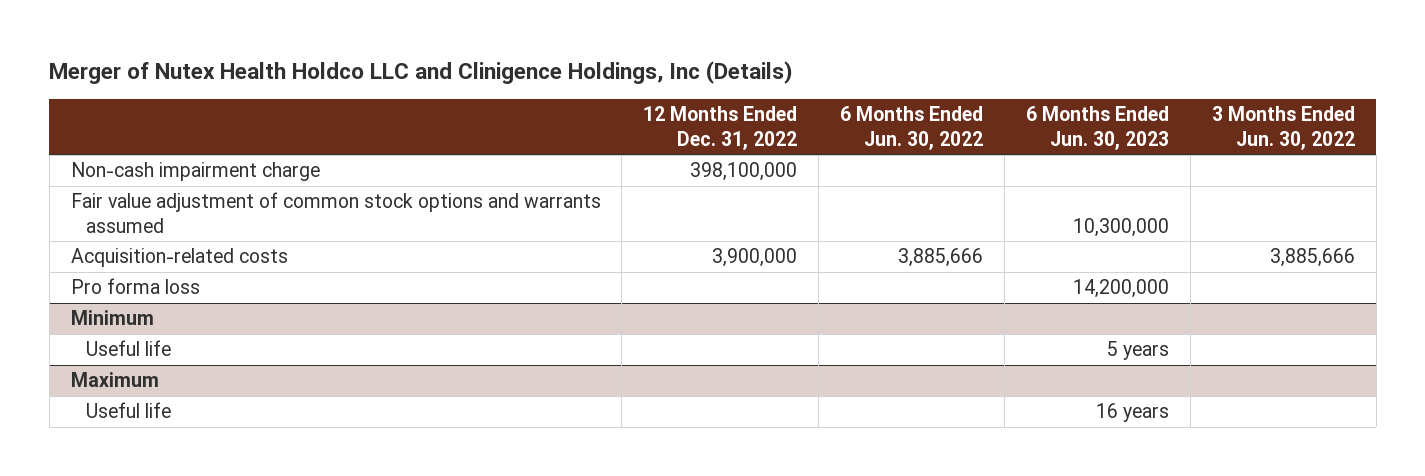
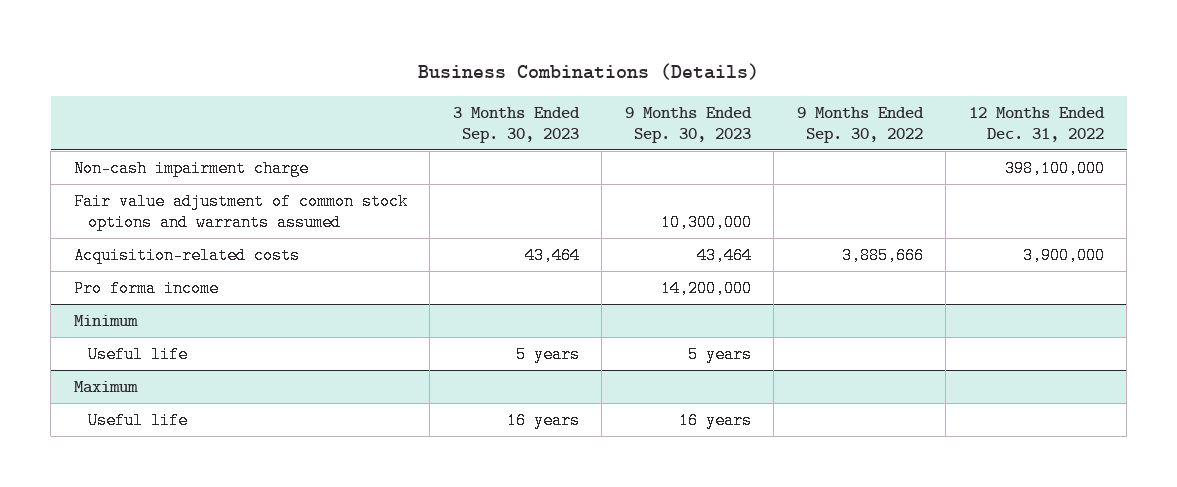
[49,61,794,85] Merger of Nutex Health Holdco LLC and Clinigence Holdings, Inc (Details) -> [417,63,759,81] Business Combinations (Details)
[840,106,984,150] 6 Months Ended Jun. 30, 2022 -> none
[1025,106,1169,150] 6 Months Ended Jun. 30, 2023 -> none
[1211,106,1355,150] 3 Months Ended Jun. 30, 2022 -> none
none -> [452,106,580,143] 3 Months Ended Sep. 30, 2023
none -> [624,106,752,143] 9 Months Ended Sep. 30, 2023
none -> [796,106,924,143] 9 Months Ended Sep. 30, 2022
[70,278,200,295] Pro forma loss -> [73,279,219,297] Pro forma income

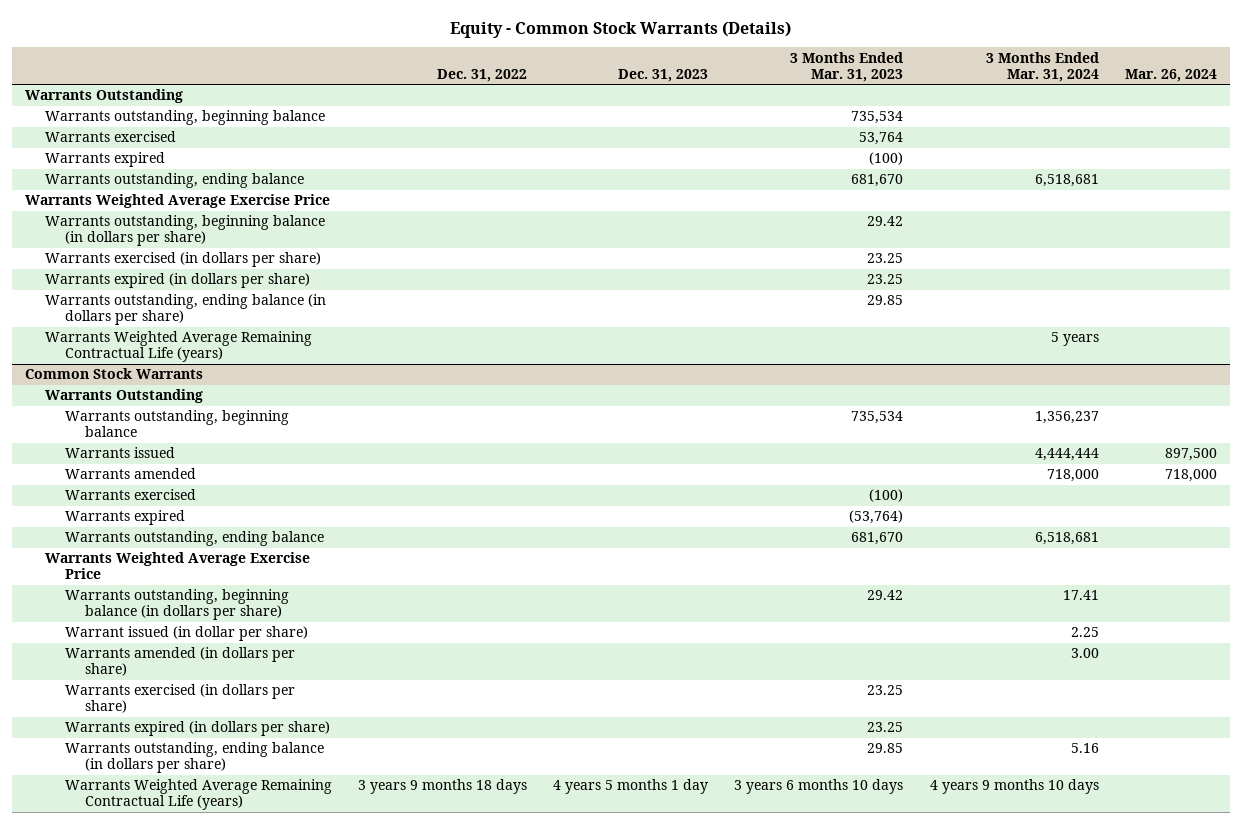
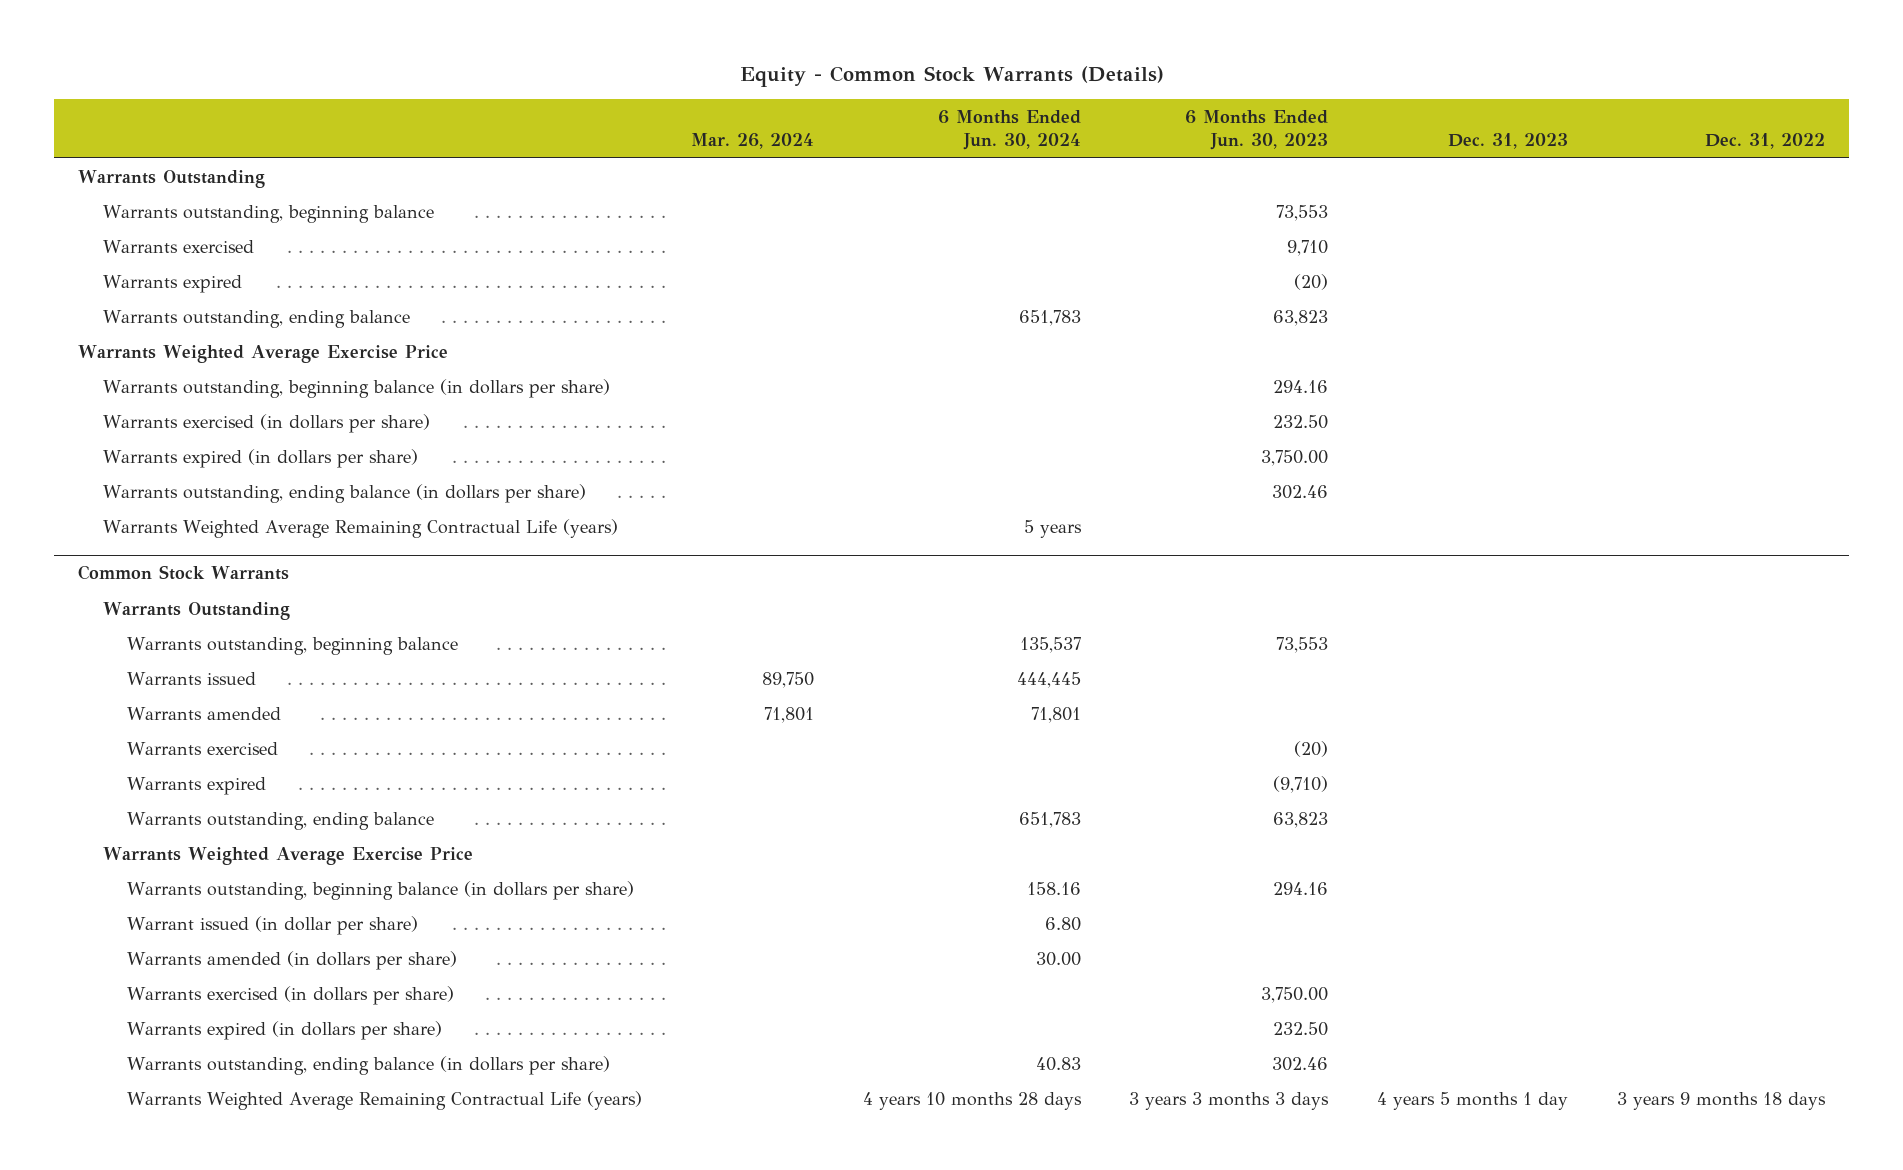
[790,51,904,82] 3 Months Ended Mar. 31, 2023 -> none
[985,51,1099,82] 3 Months Ended Mar. 31, 2024 -> none
none -> [937,110,1081,150] 6 Months Ended Jun. 30, 2024
none -> [1185,110,1329,150] 6 Months Ended Jun. 30, 2023
[1164,448,1217,462] 897,500 -> [761,671,814,688] 89,750
[1164,469,1217,483] 718,000 -> [763,706,814,723] 71,801

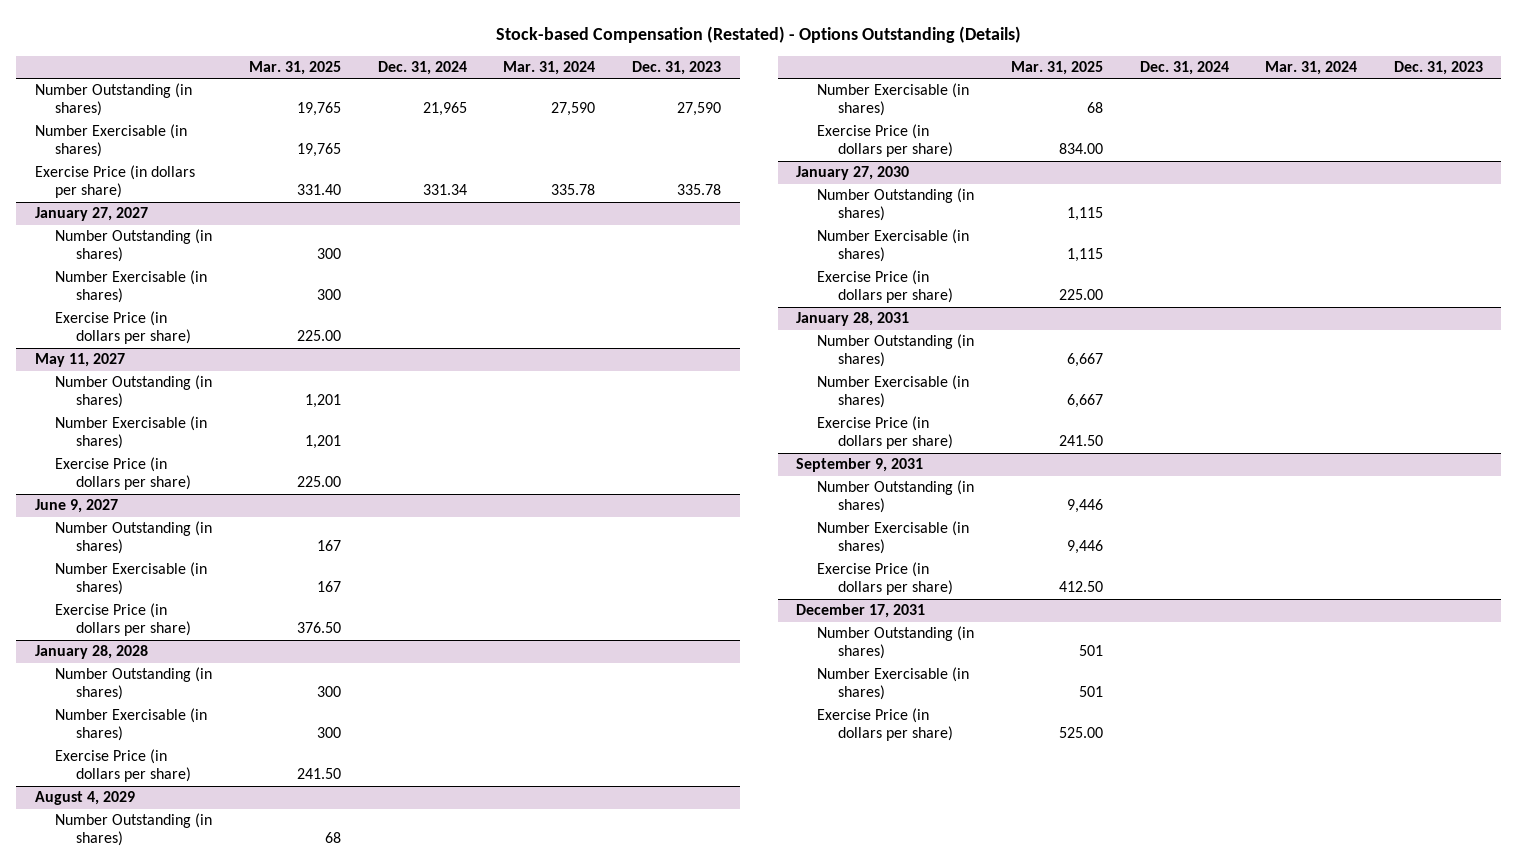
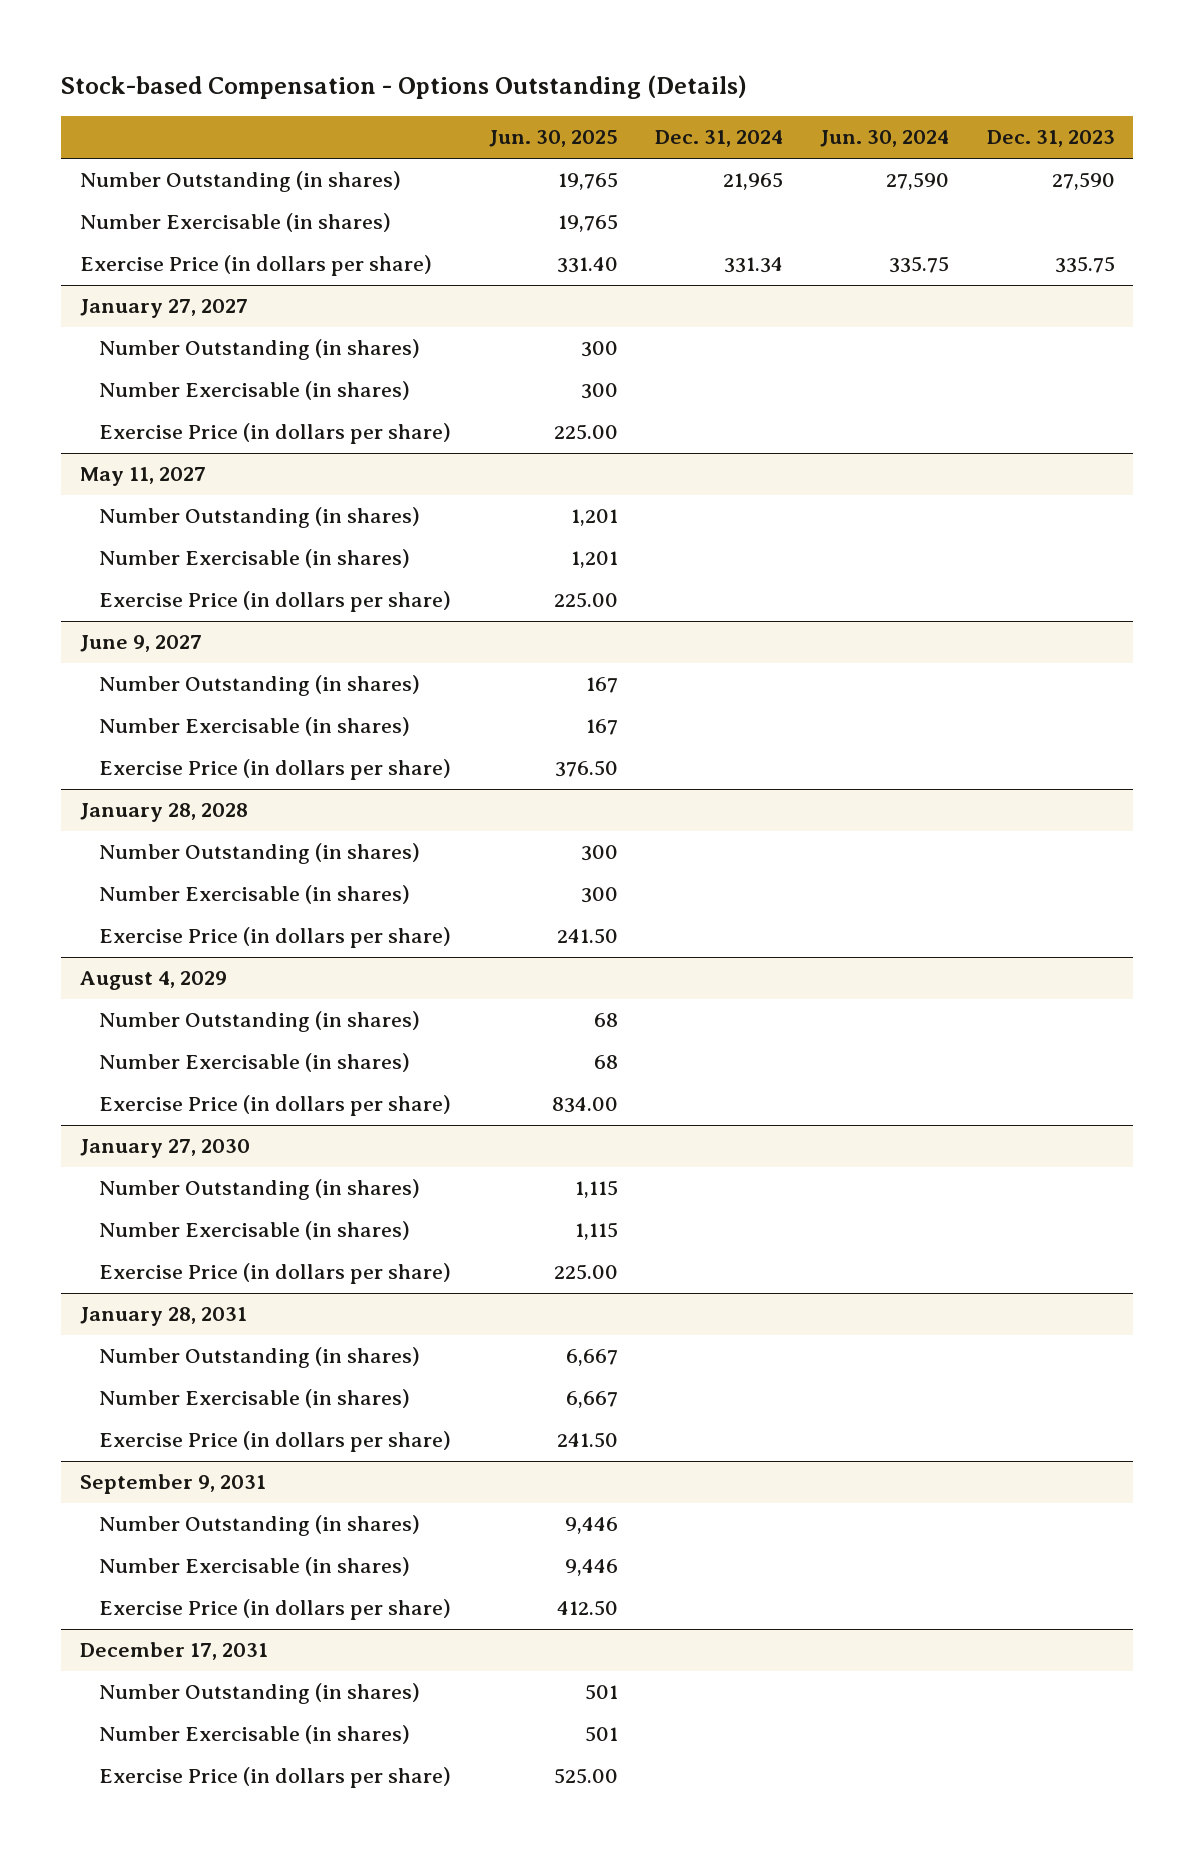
[495,26,1021,44] Stock-based Compensation (Restated) - Options Outstanding (Details) -> [60,75,747,100] Stock-based Compensation - Options Outstanding (Details)
[249,60,342,75] Mar. 31, 2025 -> none
[503,60,596,75] Mar. 31, 2024 -> none
none -> [488,130,618,148] Jun. 30, 2025
none -> [820,130,950,148] Jun. 30, 2024
[677,184,722,196] 335.78 -> [1054,256,1115,274] 335.75

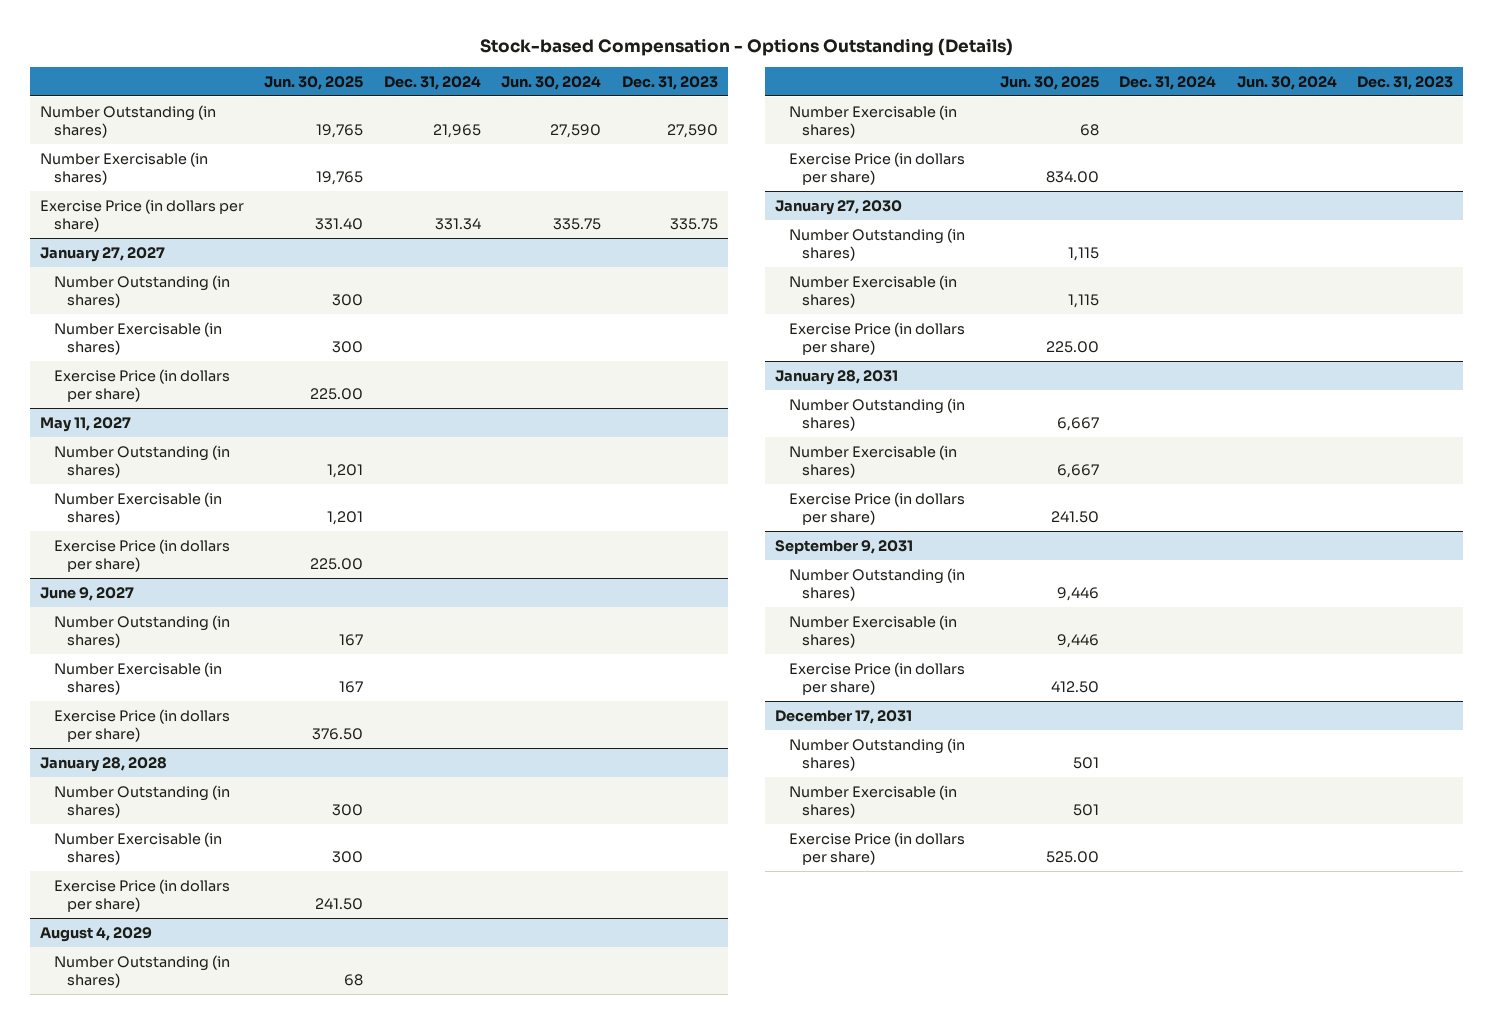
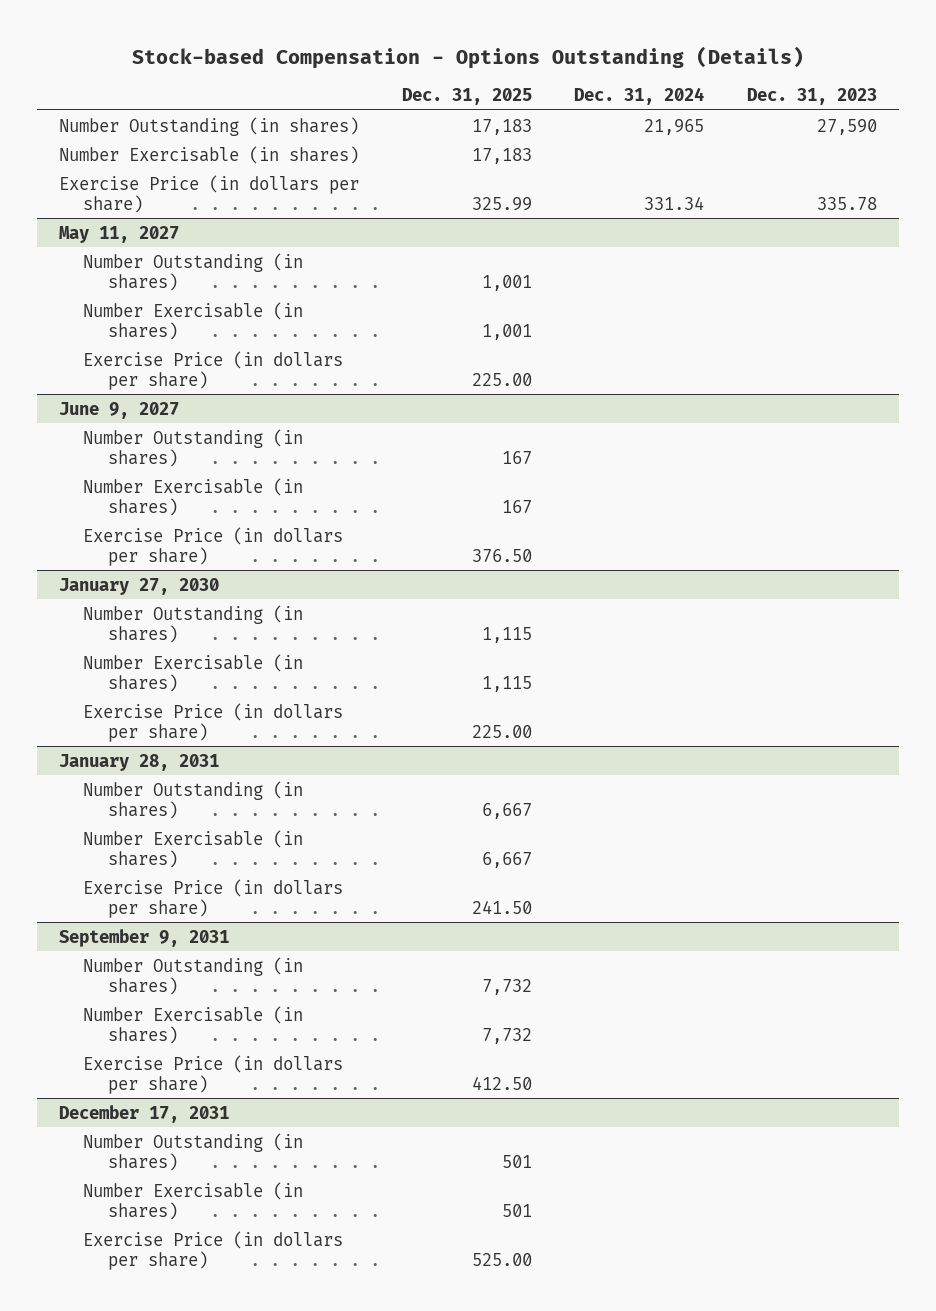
[264,75,364,90] Jun. 30, 2025 -> none
[501,75,602,90] Jun. 30, 2024 -> none
none -> [401,88,532,106] Dec. 31, 2025
[39,246,165,262] January 27, 2027 -> none
[53,274,230,308] Number Outstanding (in shares) -> none
[53,321,222,355] Number Exercisable (in shares) -> none
[53,368,230,402] Exercise Price (in dollars per share) -> none
[669,217,718,230] 335.75 -> [817,196,878,210] 335.78
[39,756,167,772] January 28, 2028 -> none
[53,784,230,818] Number Outstanding (in shares) -> none
[53,831,222,865] Number Exercisable (in shares) -> none
[53,878,230,912] Exercise Price (in dollars per share) -> none
[39,926,152,942] August 4, 2029 -> none
[53,954,230,988] Number Outstanding (in shares) -> none
[788,104,957,138] Number Exercisable (in shares) -> none
[788,151,965,185] Exercise Price (in dollars per share) -> none

